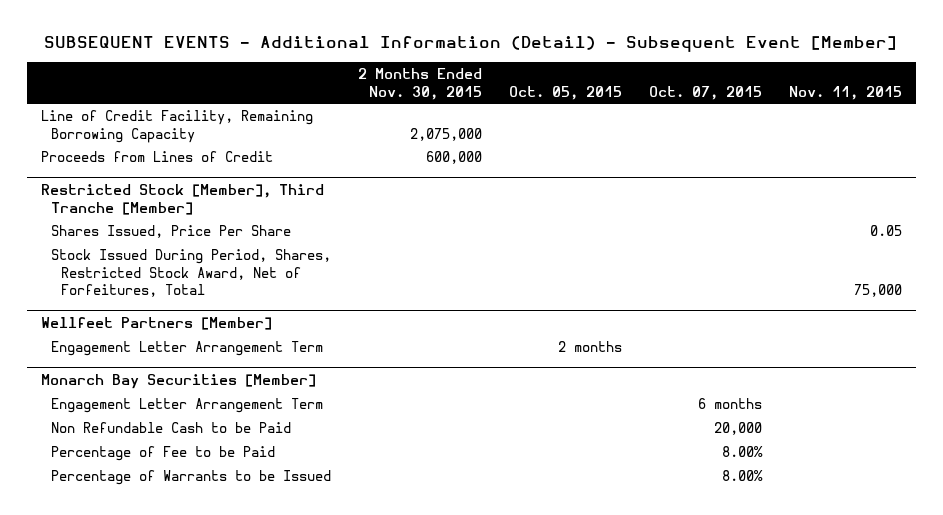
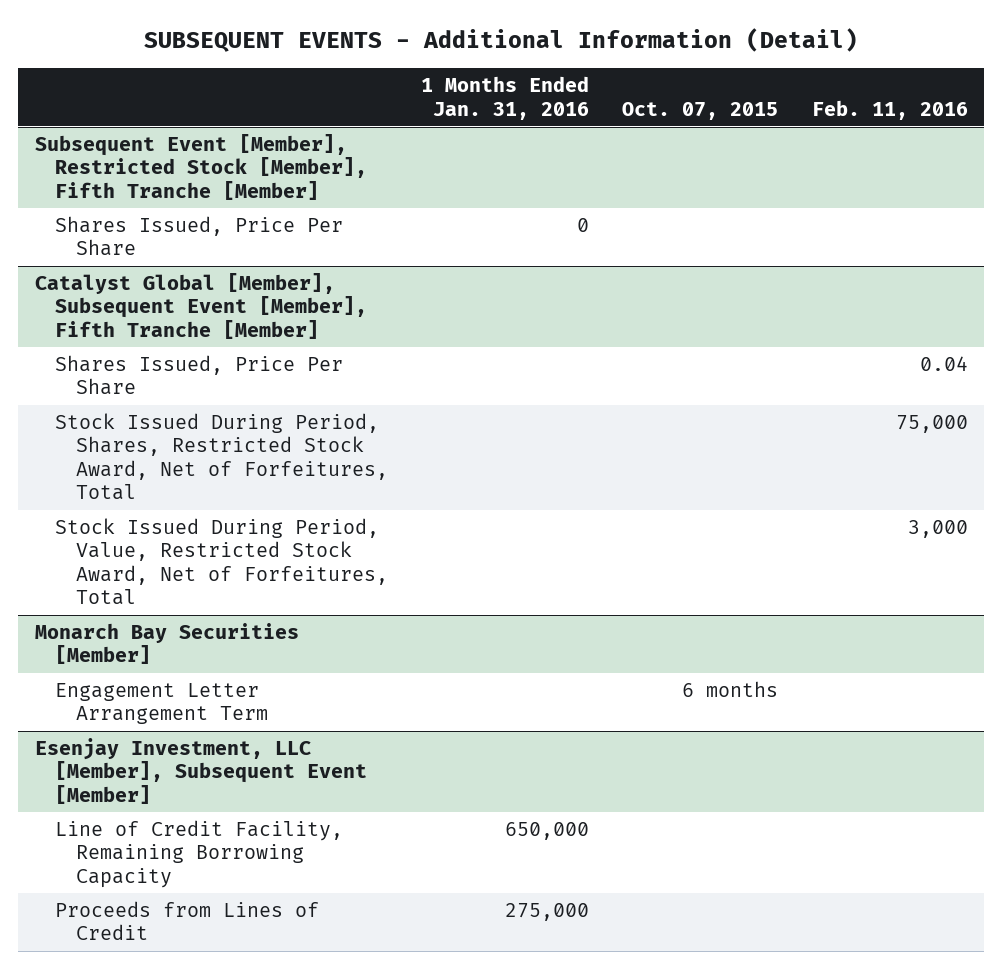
[44,36,898,53] SUBSEQUENT EVENTS - Additional Information (Detail) - Subsequent Event [Member] -> [144,28,859,53] SUBSEQUENT EVENTS - Additional Information (Detail)
[358,67,483,100] 2 Months Ended Nov. 30, 2015 -> none
[509,85,623,100] Oct. 05, 2015 -> none
[789,85,903,100] Nov. 11, 2015 -> none
none -> [421,76,590,120] 1 Months Ended Jan. 31, 2016
none -> [811,99,968,120] Feb. 11, 2016
[40,110,313,143] Line of Credit Facility, Remaining Borrowing Capacity -> none
[40,151,273,163] Proceeds from Lines of Credit -> none
[40,183,324,215] Restricted Stock [Member], Third Tranche [Member] -> none
[51,225,292,239] Shares Issued, Price Per Share -> none
[51,249,332,298] Stock Issued During Period, Shares, Restricted Stock Award, Net of Forfeitures, Total -> none
[40,316,272,330] Wellfeet Partners [Member] -> none
[51,341,324,357] Engagement Letter Arrangement Term -> none
none -> [34,134,368,200] Subsequent Event [Member], Restricted Stock [Member], Fifth Tranche [Member]
none -> [55,216,344,257] Shares Issued, Price Per Share
none -> [34,273,368,339] Catalyst Global [Member], Subsequent Event [Member], Fifth Tranche [Member]
none -> [55,355,344,396] Shares Issued, Price Per Share
none -> [55,413,388,501] Stock Issued During Period, Shares, Restricted Stock Award, Net of Forfeitures, Total
none -> [55,518,388,606] Stock Issued During Period, Value, Restricted Stock Award, Net of Forfeitures, Total
[51,422,292,434] Non Refundable Cash to be Paid -> none
[51,446,276,462] Percentage of Fee to be Paid -> none
[51,470,332,486] Percentage of Warrants to be Issued -> none
none -> [34,738,368,804] Esenjay Investment, LLC [Member], Subsequent Event [Member]
none -> [55,820,344,888] Line of Credit Facility, Remaining Borrowing Capacity
none -> [55,901,320,941] Proceeds from Lines of Credit

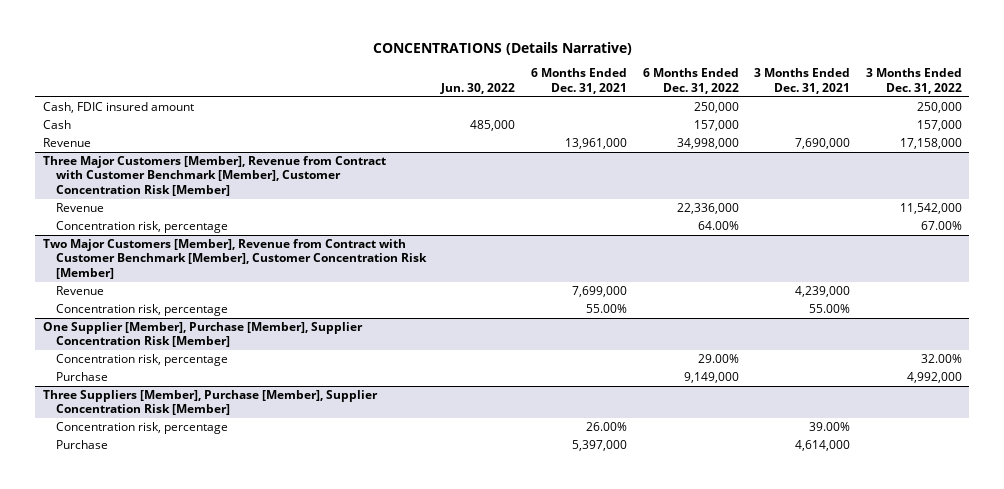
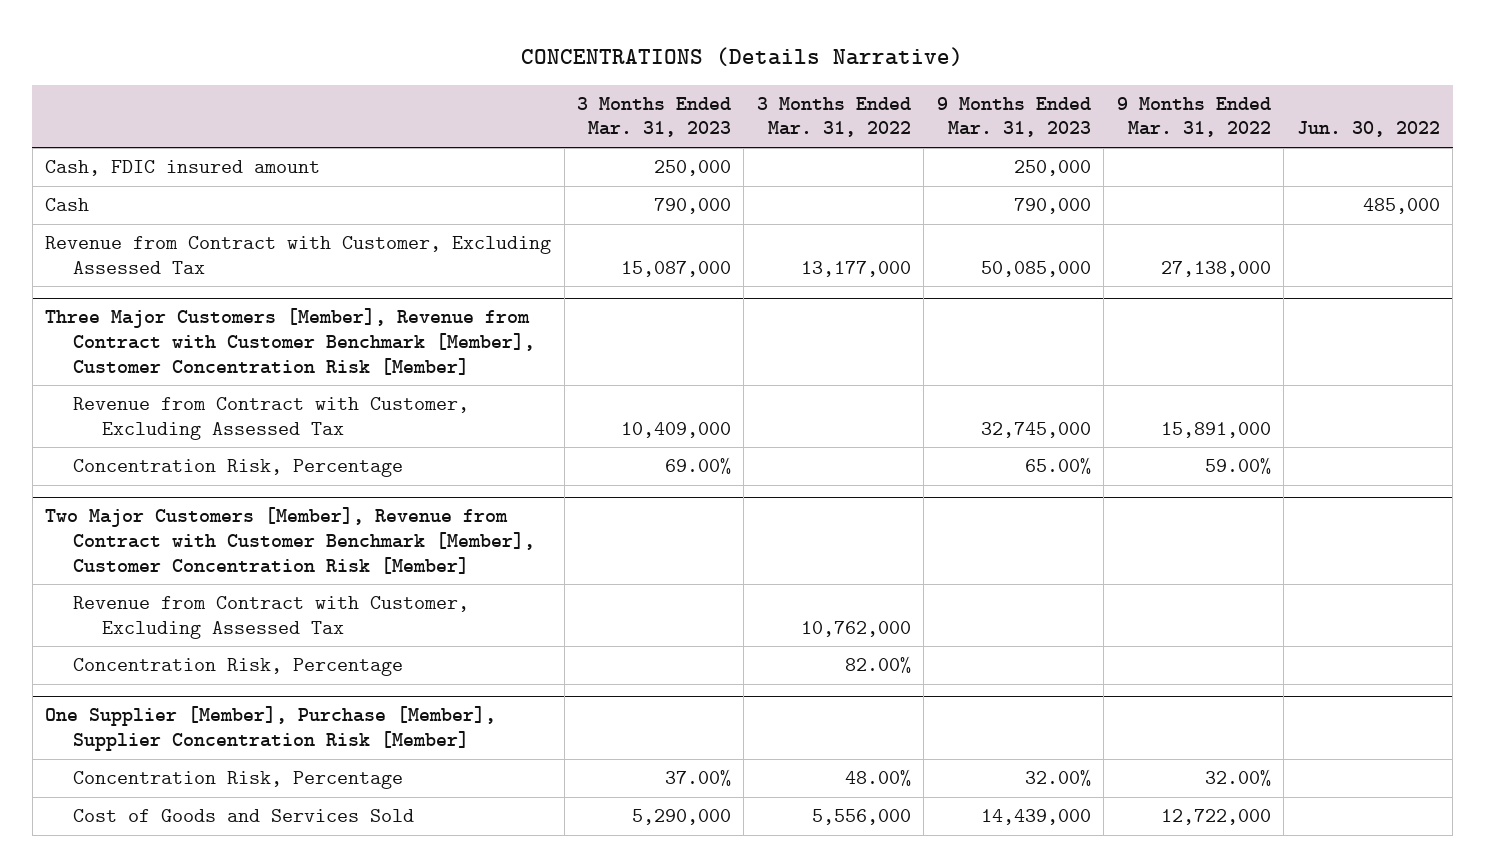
[530,68,627,94] 6 Months Ended Dec. 31, 2021 -> none
[642,68,739,94] 6 Months Ended Dec. 31, 2022 -> none
[754,68,851,94] 3 Months Ended Dec. 31, 2021 -> none
[865,68,962,94] 3 Months Ended Dec. 31, 2022 -> none
none -> [576,96,731,138] 3 Months Ended Mar. 31, 2023
none -> [756,96,911,138] 3 Months Ended Mar. 31, 2022
none -> [936,96,1091,138] 9 Months Ended Mar. 31, 2023
none -> [1116,96,1271,138] 9 Months Ended Mar. 31, 2022
[42,137,91,147] Revenue -> [45,236,552,274] Revenue from Contract with Customer, Excluding Assessed Tax
[55,202,104,212] Revenue -> [73,397,470,440] Revenue from Contract with Customer, Excluding Assessed Tax
[55,220,228,233] Concentration risk, percentage -> [73,459,404,478] Concentration Risk, Percentage
[55,285,104,295] Revenue -> [73,596,470,639] Revenue from Contract with Customer, Excluding Assessed Tax
[55,303,228,316] Concentration risk, percentage -> [73,658,404,677] Concentration Risk, Percentage
[42,389,378,416] Three Suppliers [Member], Purchase [Member], Supplier Concentration Risk [Member] -> none
[55,421,228,434] Concentration risk, percentage -> none
[55,439,108,449] Purchase -> none
[55,353,228,366] Concentration risk, percentage -> [73,771,404,790] Concentration Risk, Percentage
[55,371,108,381] Purchase -> [73,809,415,823] Cost of Goods and Services Sold

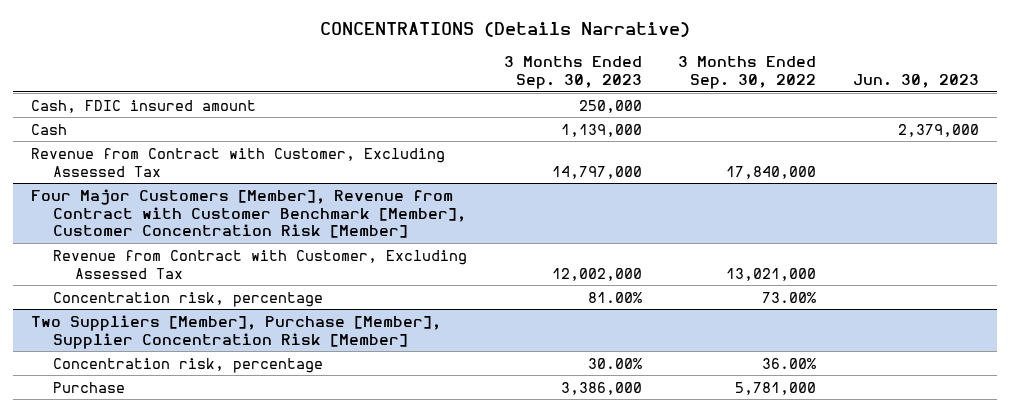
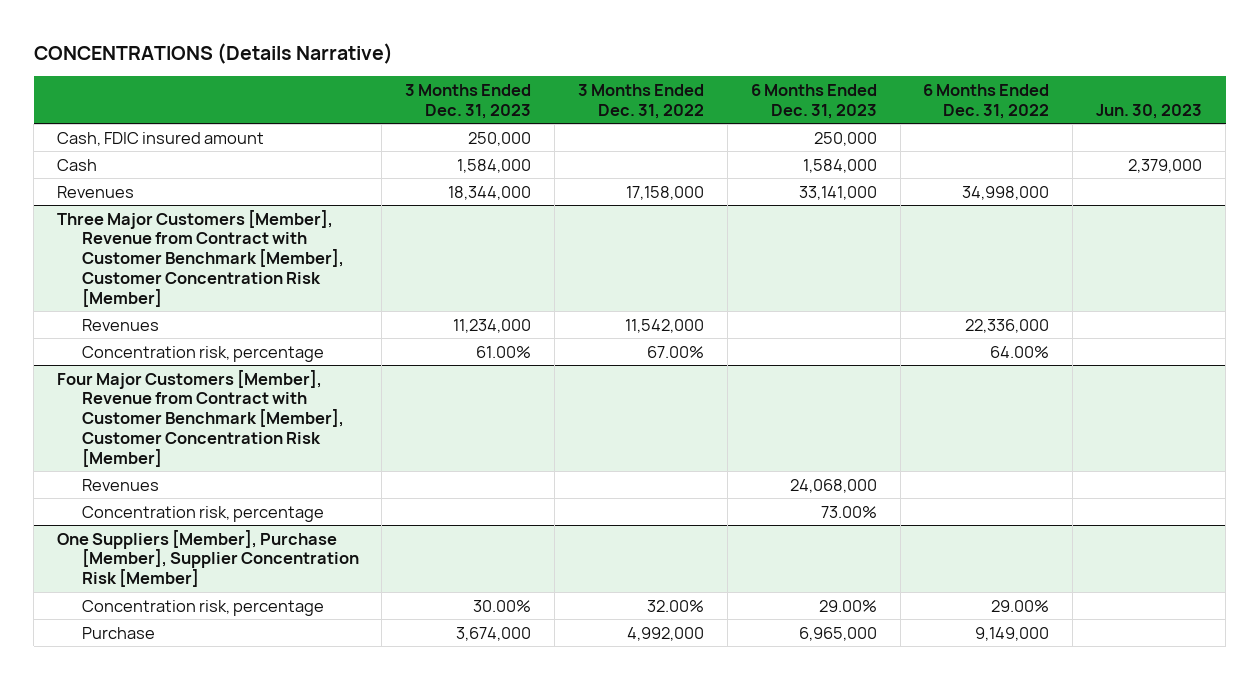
[503,55,642,89] 3 Months Ended Sep. 30, 2023 -> none
[678,55,817,89] 3 Months Ended Sep. 30, 2022 -> none
none -> [405,83,532,119] 3 Months Ended Dec. 31, 2023
none -> [578,83,705,119] 3 Months Ended Dec. 31, 2022
none -> [750,83,877,119] 6 Months Ended Dec. 31, 2023
none -> [923,83,1050,119] 6 Months Ended Dec. 31, 2022
[31,147,446,177] Revenue from Contract with Customer, Excluding Assessed Tax -> [56,185,134,198] Revenues
none -> [56,209,344,307] Three Major Customers [Member], Revenue from Contract with Customer Benchmark [Member], Customer Concentration Risk [Member]
none -> [81,318,159,331] Revenues
none -> [81,345,324,362] Concentration risk, percentage
[52,249,467,279] Revenue from Contract with Customer, Excluding Assessed Tax -> [81,478,159,491] Revenues
[31,314,442,349] Two Suppliers [Member], Purchase [Member], Supplier Concentration Risk [Member] -> [56,529,359,588] One Suppliers [Member], Purchase [Member], Supplier Concentration Risk [Member]

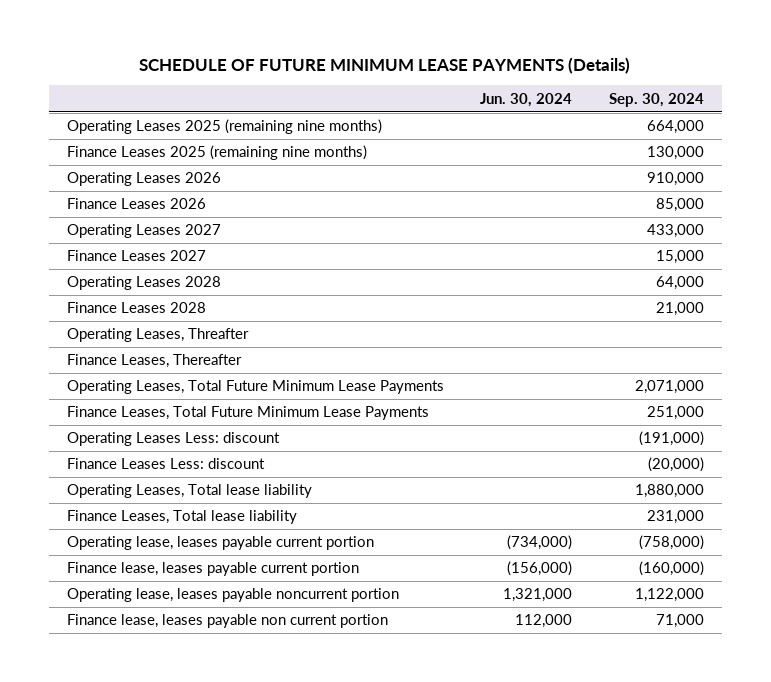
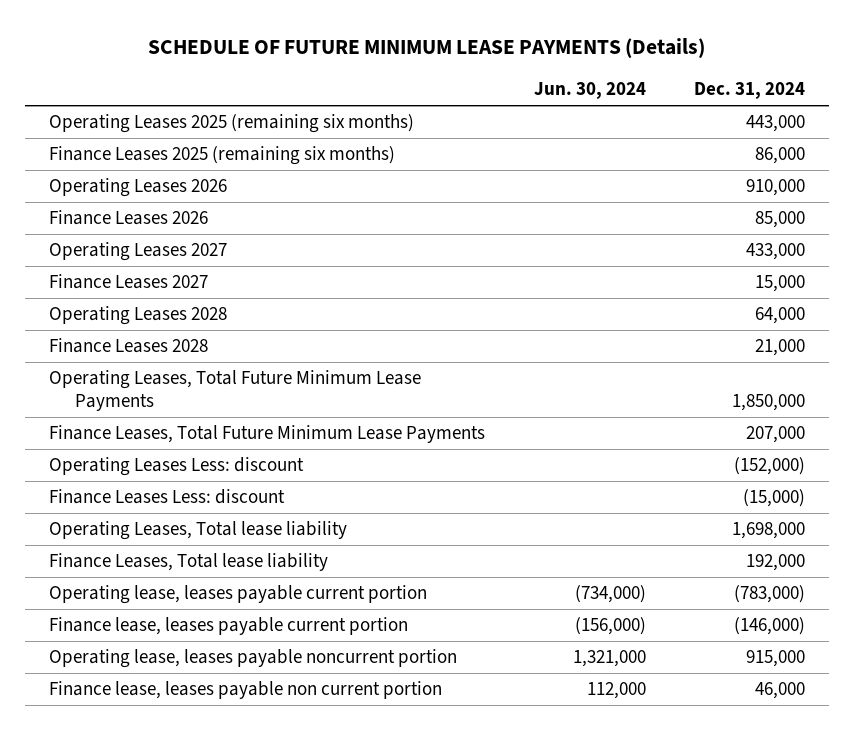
[608,92,704,107] Sep. 30, 2024 -> none
none -> [694,82,806,100] Dec. 31, 2024
[67,119,383,135] Operating Leases 2025 (remaining nine months) -> [48,114,414,134] Operating Leases 2025 (remaining six months)
[67,145,368,161] Finance Leases 2025 (remaining nine months) -> [48,146,395,166] Finance Leases 2025 (remaining six months)
[67,328,250,343] Operating Leases, Threafter -> none
[67,354,243,369] Finance Leases, Thereafter -> none

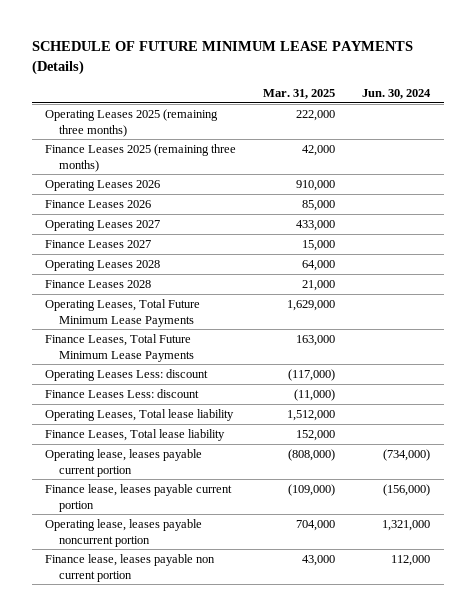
[694,82,806,100] Dec. 31, 2024 -> none
none -> [263,89,336,100] Mar. 31, 2025
[48,114,414,134] Operating Leases 2025 (remaining six months) -> [45,108,219,137] Operating Leases 2025 (remaining three months)
[48,146,395,166] Finance Leases 2025 (remaining six months) -> [45,143,237,172] Finance Leases 2025 (remaining three months)

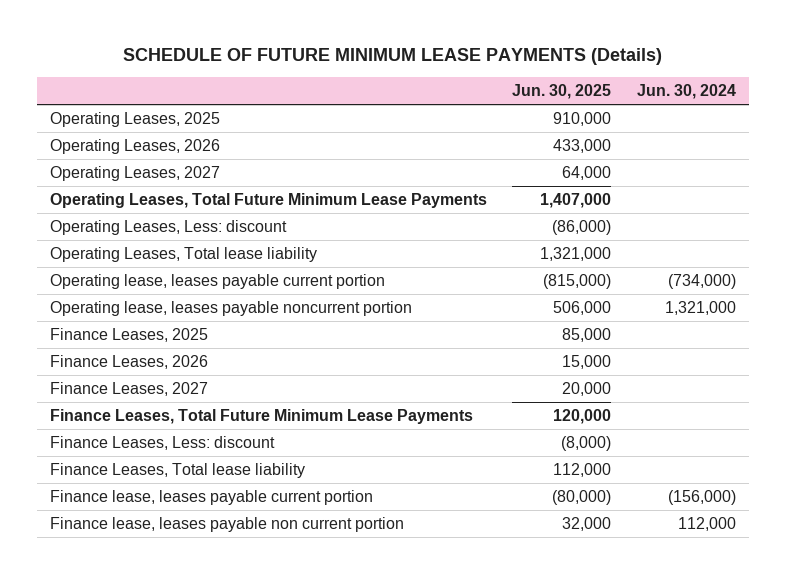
[263,89,336,100] Mar. 31, 2025 -> none
none -> [512,84,612,100] Jun. 30, 2025
[45,108,219,137] Operating Leases 2025 (remaining three months) -> none
[45,143,237,172] Finance Leases 2025 (remaining three months) -> none
[45,199,152,208] Finance Leases 2026 -> none
[45,239,152,248] Finance Leases 2027 -> none
[45,279,152,288] Finance Leases 2028 -> none
[45,179,161,191] Operating Leases 2026 -> [49,111,220,127] Operating Leases, 2025
[45,219,161,231] Operating Leases 2027 -> [49,138,220,154] Operating Leases, 2026
[45,259,161,271] Operating Leases 2028 -> [49,165,220,181] Operating Leases, 2027
[45,388,200,398] Finance Leases Less: discount -> none
[45,368,209,381] Operating Leases Less: discount -> [49,219,287,235] Operating Leases, Less: discount
none -> [49,327,208,342] Finance Leases, 2025
none -> [49,354,208,369] Finance Leases, 2026
none -> [49,381,208,396] Finance Leases, 2027
[45,333,194,362] Finance Leases, Total Future Minimum Lease Payments -> [49,408,473,424] Finance Leases, Total Future Minimum Lease Payments
none -> [49,435,275,450] Finance Leases, Less: discount
[45,428,226,441] Finance Leases, Total lease liability -> [49,462,305,478] Finance Leases, Total lease liability
[45,483,233,512] Finance lease, leases payable current portion -> [49,489,373,505] Finance lease, leases payable current portion

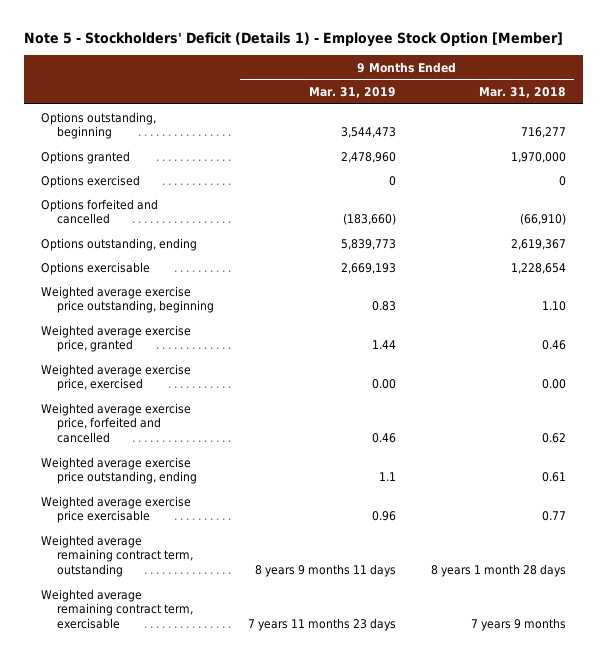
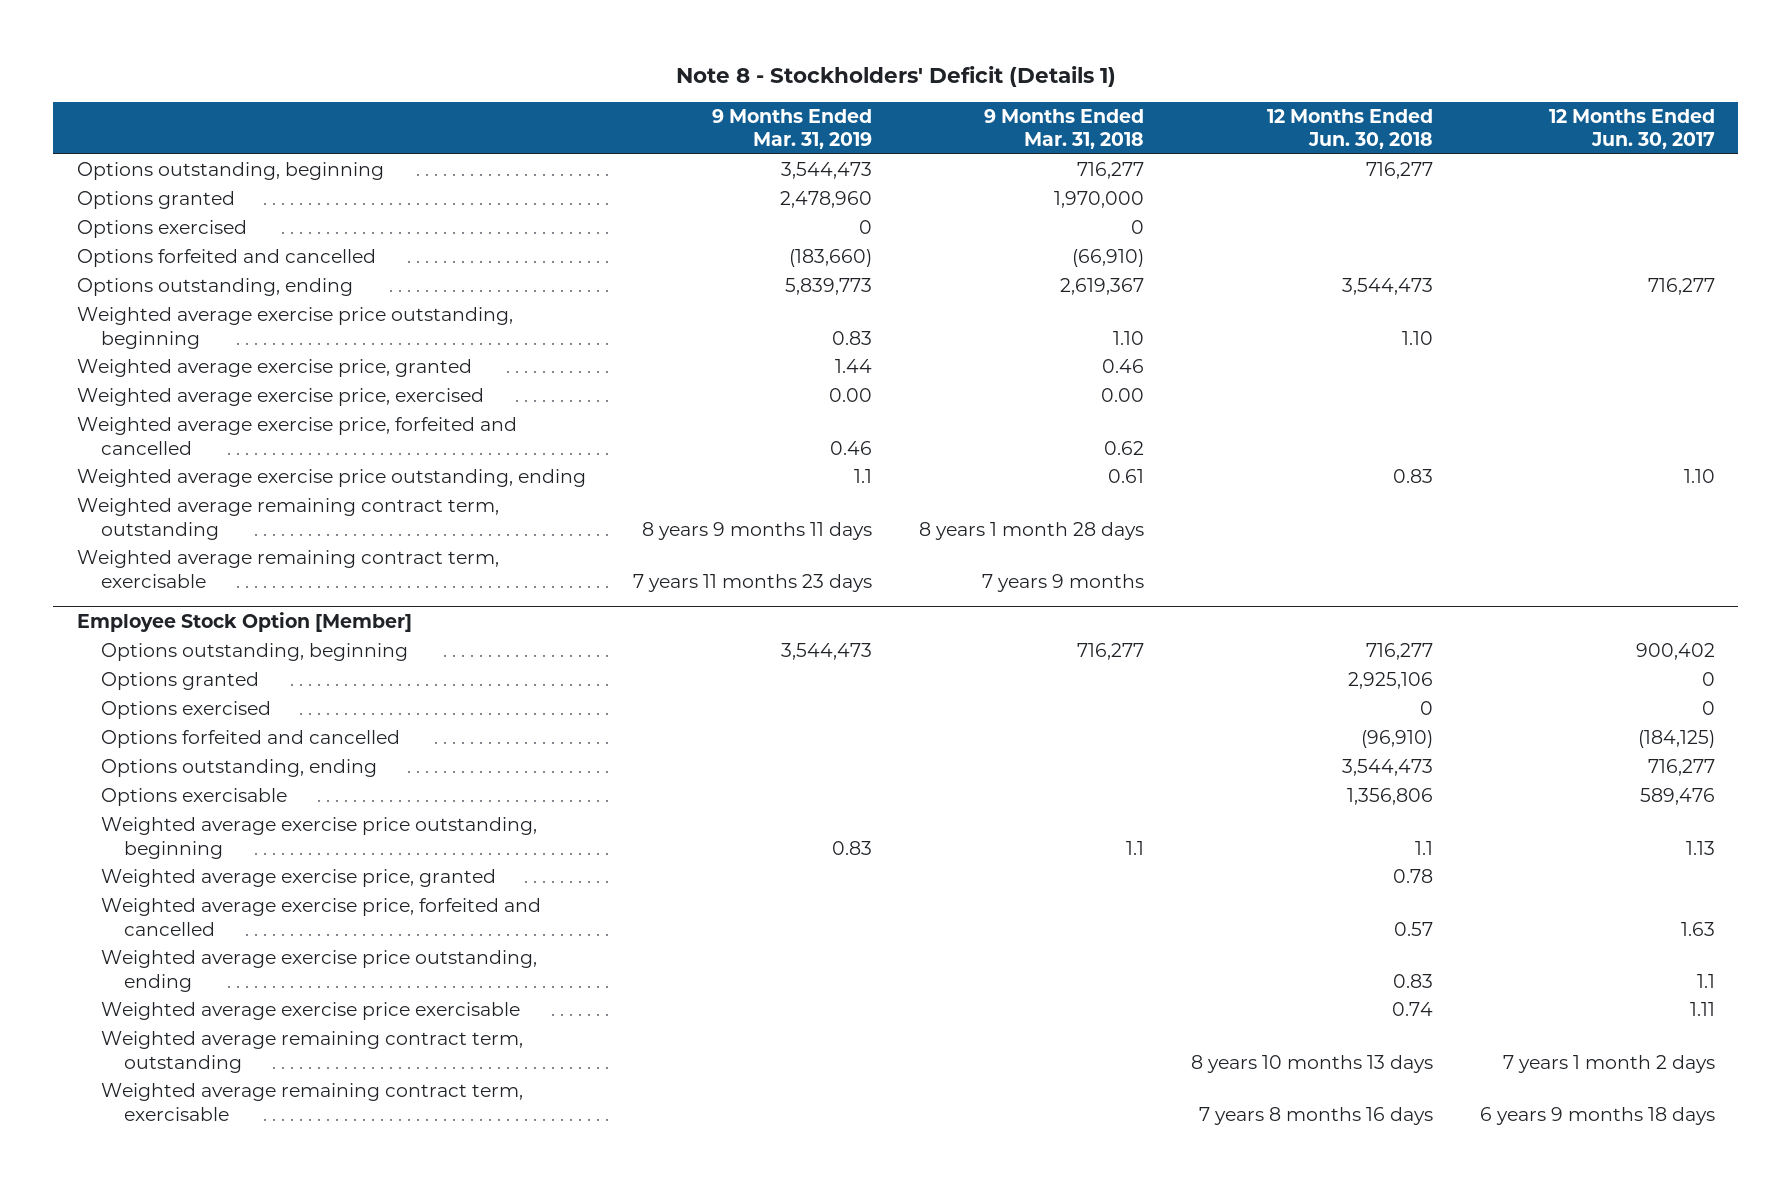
[24,31,564,47] Note 5 - Stockholders' Deficit (Details 1) - Employee Stock Option [Member] -> [675,65,1116,87] Note 8 - Stockholders' Deficit (Details 1)
none -> [1266,108,1433,150] 12 Months Ended Jun. 30, 2018
none -> [1548,108,1715,150] 12 Months Ended Jun. 30, 2017
[41,261,151,275] Options exercisable -> none
[41,495,192,524] Weighted average exercise price exercisable -> none
none -> [76,611,412,632] Employee Stock Option [Member]
none -> [100,642,408,661] Options outstanding, beginning
none -> [100,671,259,690] Options granted
none -> [100,700,271,719] Options exercised
none -> [100,729,400,748] Options forfeited and cancelled
none -> [100,758,377,777] Options outstanding, ending
none -> [100,787,287,806] Options exercisable
none -> [100,816,537,859] Weighted average exercise price outstanding, beginning
none -> [100,868,496,887] Weighted average exercise price, granted
none -> [100,897,541,936] Weighted average exercise price, forfeited and cancelled
none -> [100,949,537,992] Weighted average exercise price outstanding, ending
none -> [100,1001,520,1020] Weighted average exercise price exercisable
none -> [100,1030,523,1073] Weighted average remaining contract term, outstanding
none -> [100,1082,523,1121] Weighted average remaining contract term, exercisable

